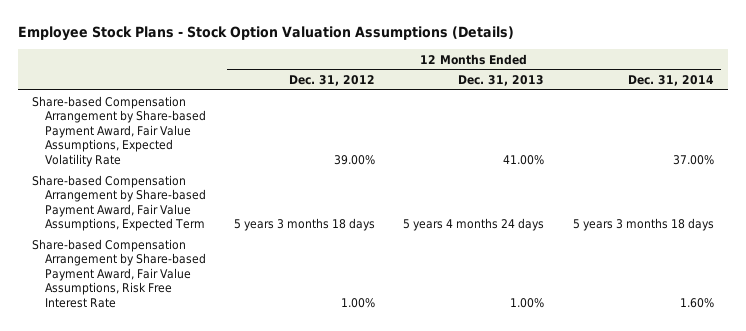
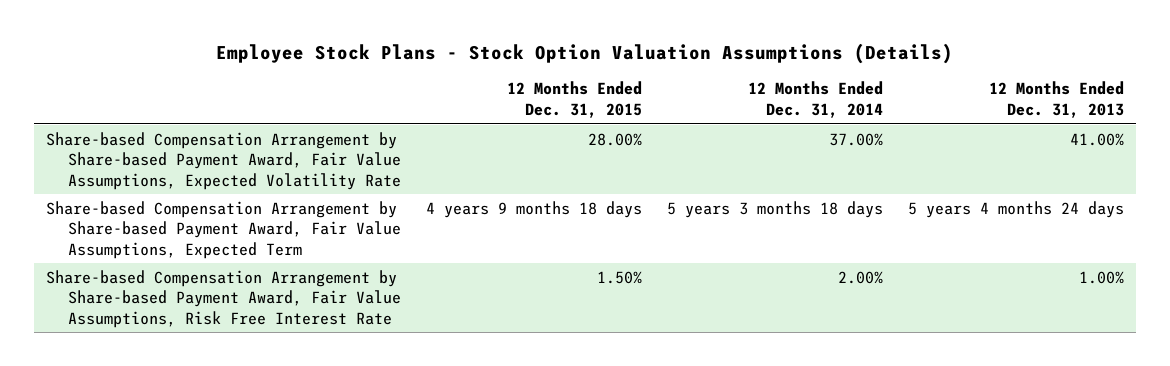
[289,75,376,87] Dec. 31, 2012 -> none
none -> [507,81,643,118] 12 Months Ended Dec. 31, 2015
[679,297,714,308] 1.60% -> [837,270,883,284] 2.00%

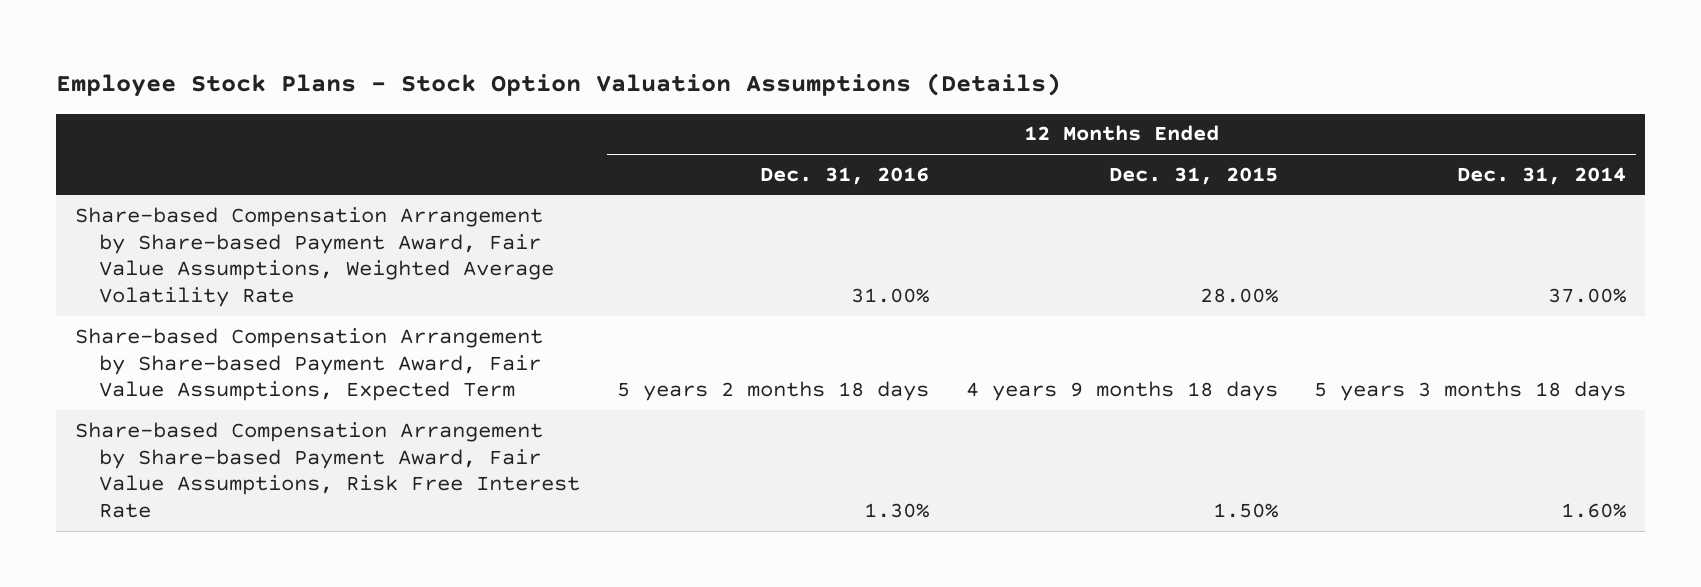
[988,81,1124,118] 12 Months Ended Dec. 31, 2013 -> none
none -> [759,166,929,185] Dec. 31, 2016
[46,131,402,190] Share-based Compensation Arrangement by Share-based Payment Award, Fair Value Assumptions, Expected Volatility Rate -> [74,206,554,307] Share-based Compensation Arrangement by Share-based Payment Award, Fair Value Assumptions, Weighted Average Volatility Rate
[837,270,883,284] 2.00% -> [1561,502,1627,518] 1.60%

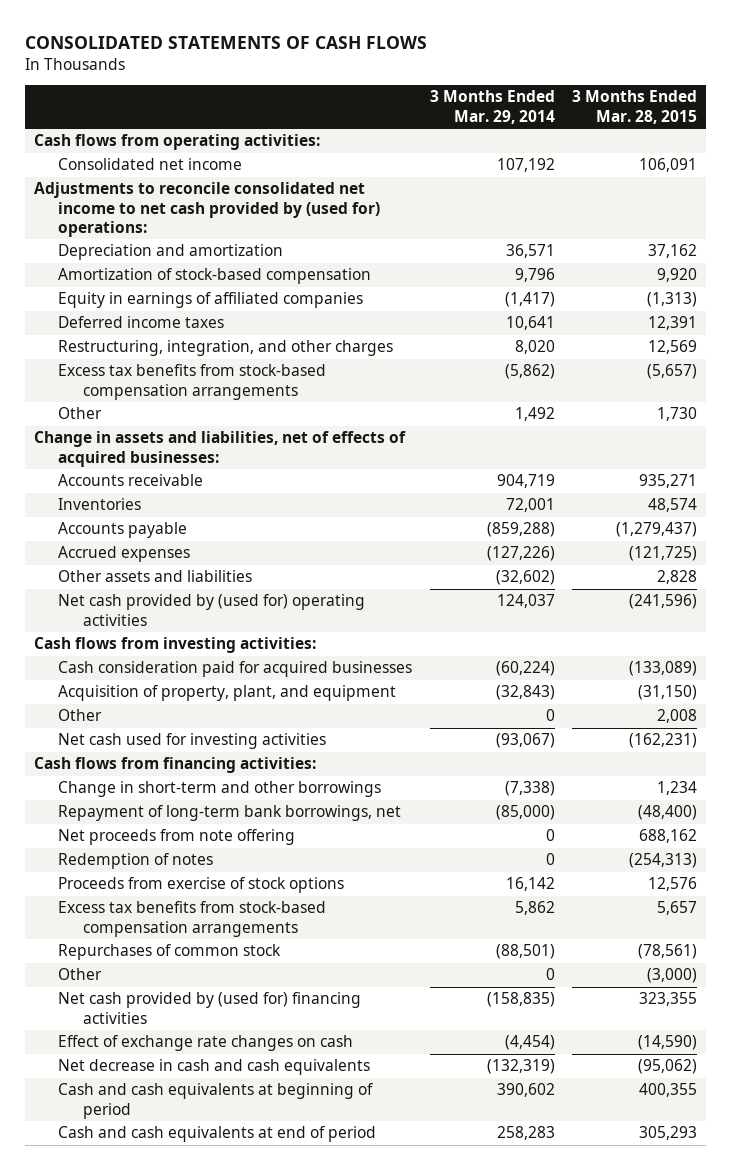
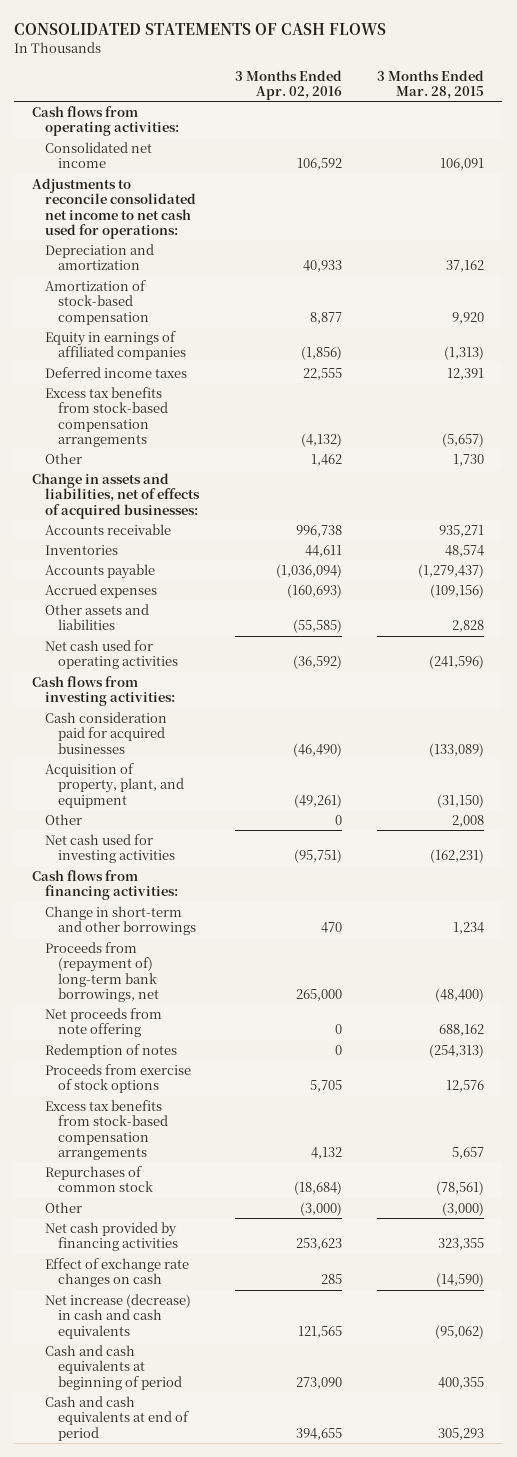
[429,90,555,124] 3 Months Ended Mar. 29, 2014 -> none
none -> [234,69,342,100] 3 Months Ended Apr. 02, 2016
[33,182,381,238] Adjustments to reconcile consolidated net income to net cash provided by (used for) operations: -> [32,177,196,240] Adjustments to reconcile consolidated net income to net cash used for operations:
[58,340,394,357] Restructuring, integration, and other charges -> none
[629,546,698,562] (121,725) -> [430,583,485,598] (109,156)
[58,594,366,626] Net cash provided by (used for) operating activities -> [44,639,178,670] Net cash used for operating activities
[58,805,402,822] Repayment of long-term bank borrowings, net -> [44,941,159,1003] Proceeds from (repayment of) long-term bank borrowings, net
[58,992,362,1024] Net cash provided by (used for) financing activities -> [44,1221,178,1252] Net cash provided by financing activities
[58,1059,371,1076] Net decrease in cash and cash equivalents -> [44,1293,191,1339] Net increase (decrease) in cash and cash equivalents

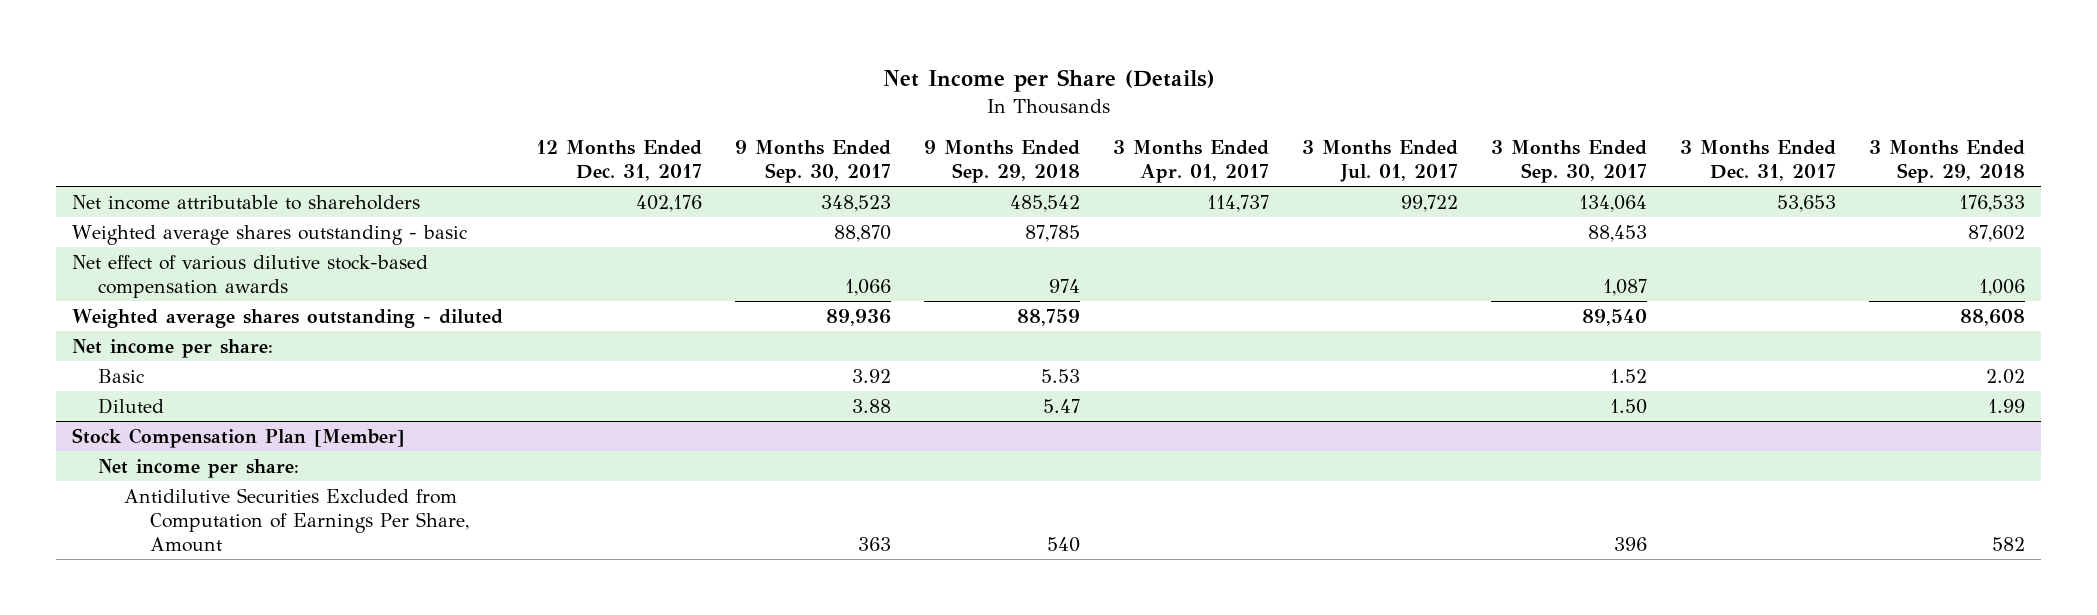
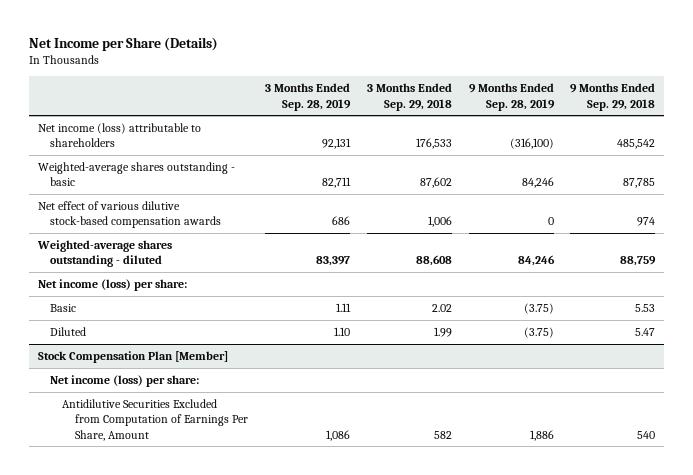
[536,139,703,181] 12 Months Ended Dec. 31, 2017 -> none
[735,139,892,183] 9 Months Ended Sep. 30, 2017 -> none
[1113,139,1270,183] 3 Months Ended Apr. 01, 2017 -> none
[1302,139,1459,182] 3 Months Ended Jul. 01, 2017 -> none
[1490,139,1647,183] 3 Months Ended Sep. 30, 2017 -> none
[1679,139,1836,181] 3 Months Ended Dec. 31, 2017 -> none
none -> [264,83,351,111] 3 Months Ended Sep. 28, 2019
none -> [468,83,555,111] 9 Months Ended Sep. 28, 2019
[72,194,421,210] Net income attributable to shareholders -> [37,122,201,148] Net income (loss) attributable to shareholders
[72,224,468,245] Weighted average shares outstanding - basic -> [37,161,235,187] Weighted-average shares outstanding - basic
[72,308,504,328] Weighted average shares outstanding - diluted -> [36,239,172,268] Weighted-average shares outstanding - diluted
[72,338,274,358] Net income per share: -> [37,278,187,291] Net income (loss) per share:
[98,458,300,478] Net income per share: -> [50,374,200,387] Net income (loss) per share:

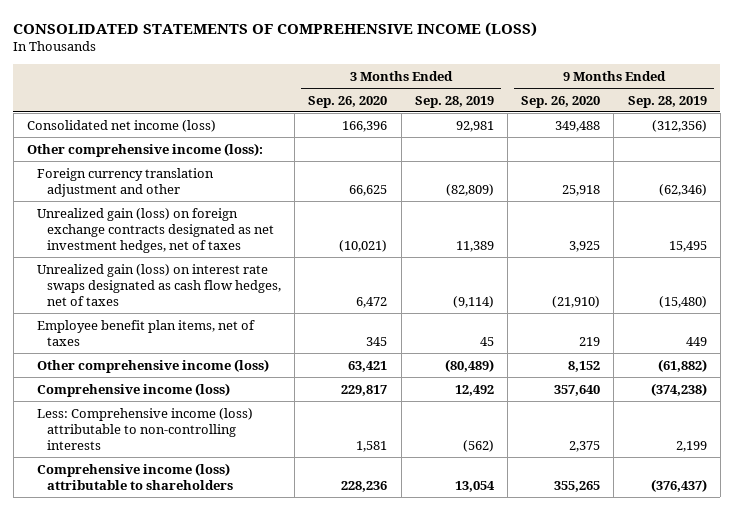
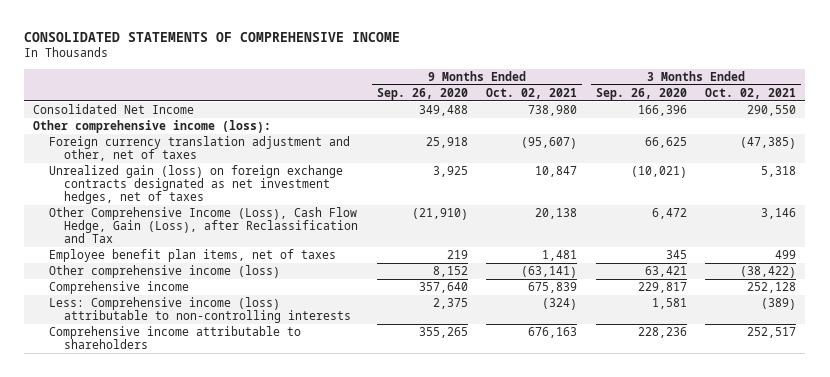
[13,21,538,37] CONSOLIDATED STATEMENTS OF COMPREHENSIVE INCOME (LOSS) -> [24,31,401,42] CONSOLIDATED STATEMENTS OF COMPREHENSIVE INCOME
[414,95,494,108] Sep. 28, 2019 -> none
[627,95,707,108] Sep. 28, 2019 -> none
none -> [486,87,578,99] Oct. 02, 2021
none -> [705,87,797,99] Oct. 02, 2021
[27,119,217,132] Consolidated net income (loss) -> [33,104,195,115] Consolidated Net Income
[36,167,214,197] Foreign currency translation adjustment and other -> [48,136,350,162] Foreign currency translation adjustment and other, net of taxes
[36,263,281,306] Unrealized gain (loss) on interest rate swaps designated as cash flow hedges, net of taxes -> [48,207,358,244] Other Comprehensive Income (Loss), Cash Flow Hedge, Gain (Loss), after Reclassification and Tax
[36,382,230,397] Comprehensive income (loss) -> [48,281,189,295] Comprehensive income
[36,462,233,490] Comprehensive income (loss) attributable to shareholders -> [48,326,301,350] Comprehensive income attributable to shareholders

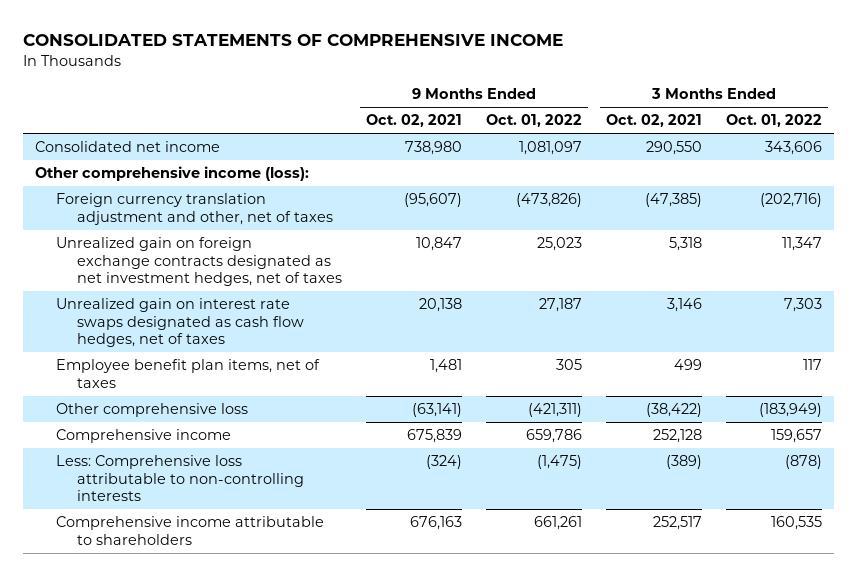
[376,87,468,100] Sep. 26, 2020 -> none
[595,87,687,100] Sep. 26, 2020 -> none
none -> [486,114,583,128] Oct. 01, 2022
none -> [725,114,822,128] Oct. 01, 2022
[33,104,195,115] Consolidated Net Income -> [35,141,221,153] Consolidated net income
[48,165,343,205] Unrealized gain (loss) on foreign exchange contracts designated as net investment hedges, net of taxes -> [56,237,343,287] Unrealized gain on foreign exchange contracts designated as net investment hedges, net of taxes
[48,207,358,244] Other Comprehensive Income (Loss), Cash Flow Hedge, Gain (Loss), after Reclassification and Tax -> [56,298,305,348] Unrealized gain on interest rate swaps designated as cash flow hedges, net of taxes
[48,265,280,279] Other comprehensive income (loss) -> [56,403,249,418] Other comprehensive loss
[48,297,351,324] Less: Comprehensive income (loss) attributable to non-controlling interests -> [56,455,305,502] Less: Comprehensive loss attributable to non-controlling interests

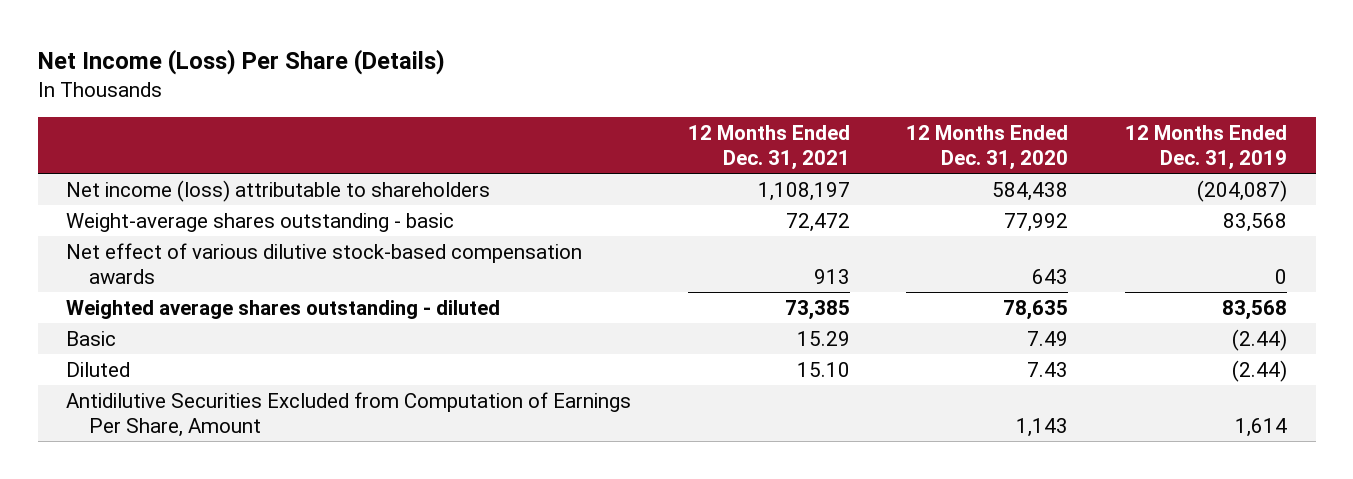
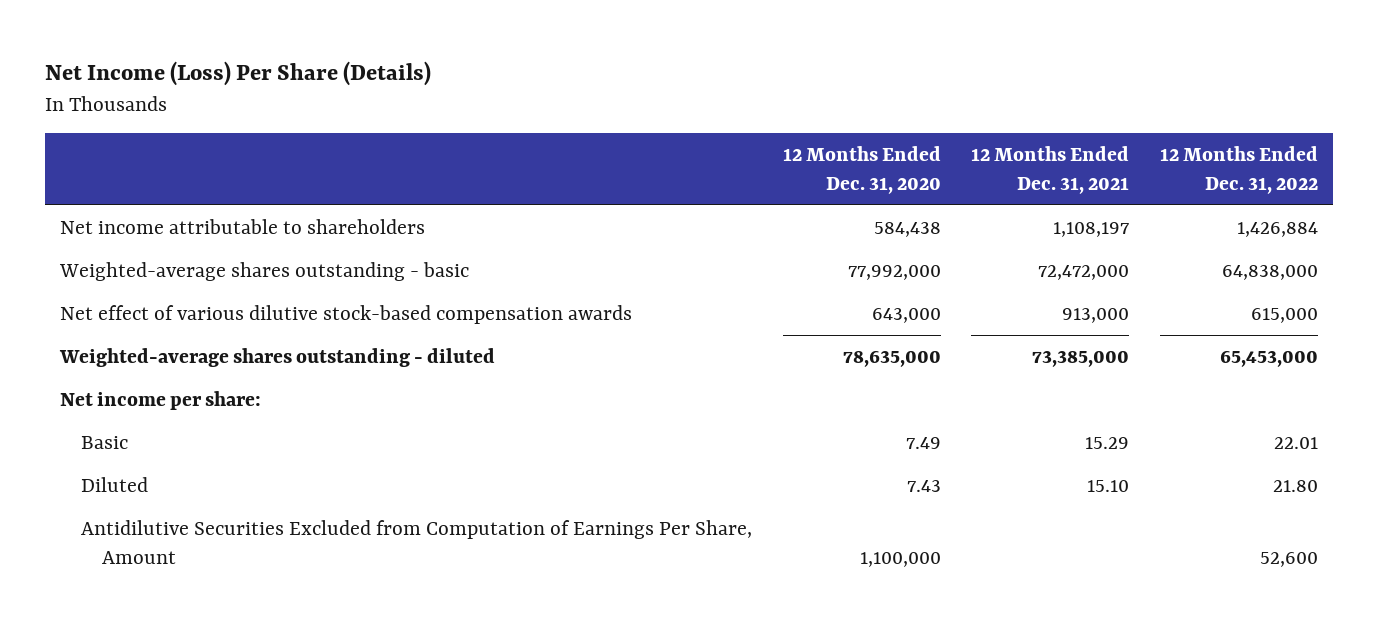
[1125,124,1288,170] 12 Months Ended Dec. 31, 2019 -> none
none -> [1160,145,1319,194] 12 Months Ended Dec. 31, 2022
[66,179,491,202] Net income (loss) attributable to shareholders -> [60,218,426,234] Net income attributable to shareholders
[66,212,455,232] Weight-average shares outstanding - basic -> [59,261,470,281] Weighted-average shares outstanding - basic
[785,212,850,232] 72,472 -> [1038,264,1130,280] 72,472,000
[1004,212,1069,232] 77,992 -> [847,264,941,280] 77,992,000
[813,268,850,284] 913 -> [1062,307,1130,323] 913,000
[1032,268,1069,284] 643 -> [871,307,941,323] 643,000
[66,299,501,319] Weighted average shares outstanding - diluted -> [59,347,496,367] Weighted-average shares outstanding - diluted
[784,299,850,320] 73,385 -> [1032,349,1130,367] 73,385,000
[1003,299,1069,320] 78,635 -> [842,349,941,367] 78,635,000
none -> [60,390,262,410] Net income per share:
[1016,417,1069,437] 1,143 -> [859,551,941,567] 1,100,000

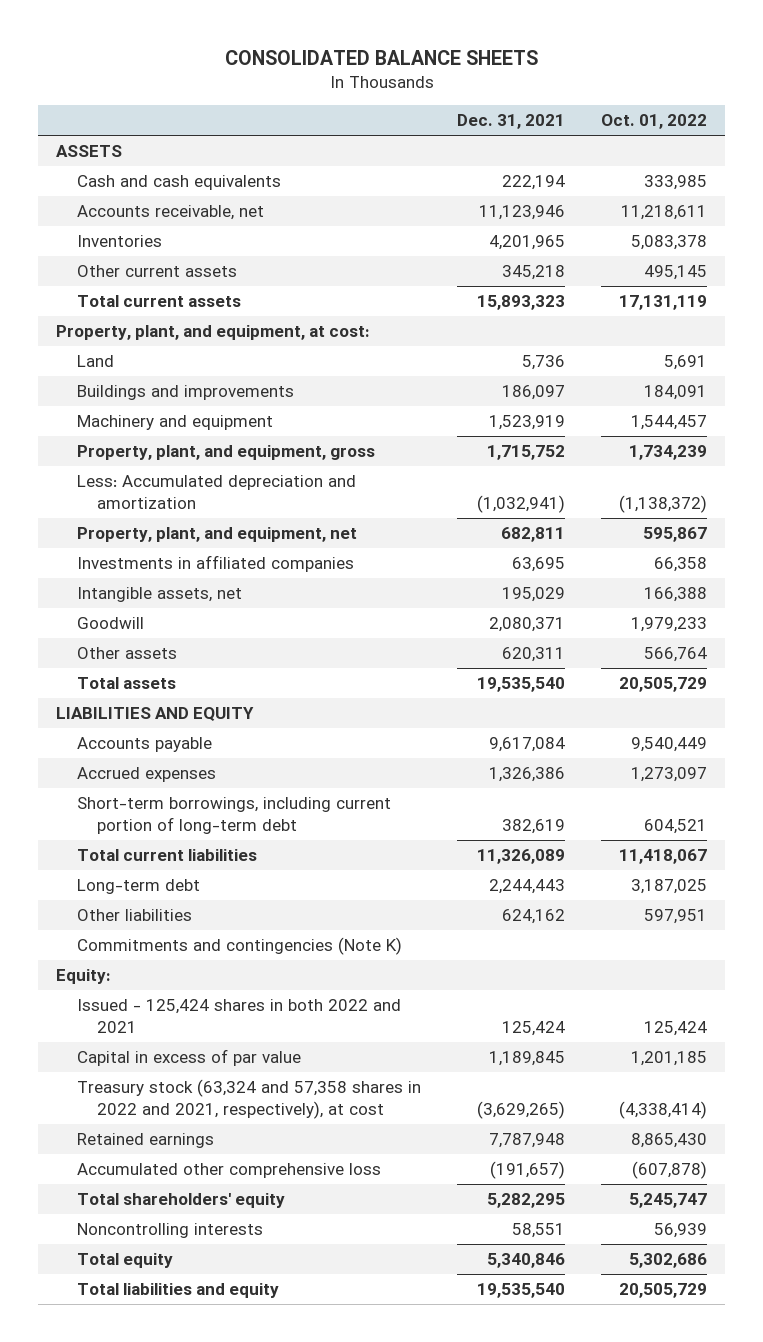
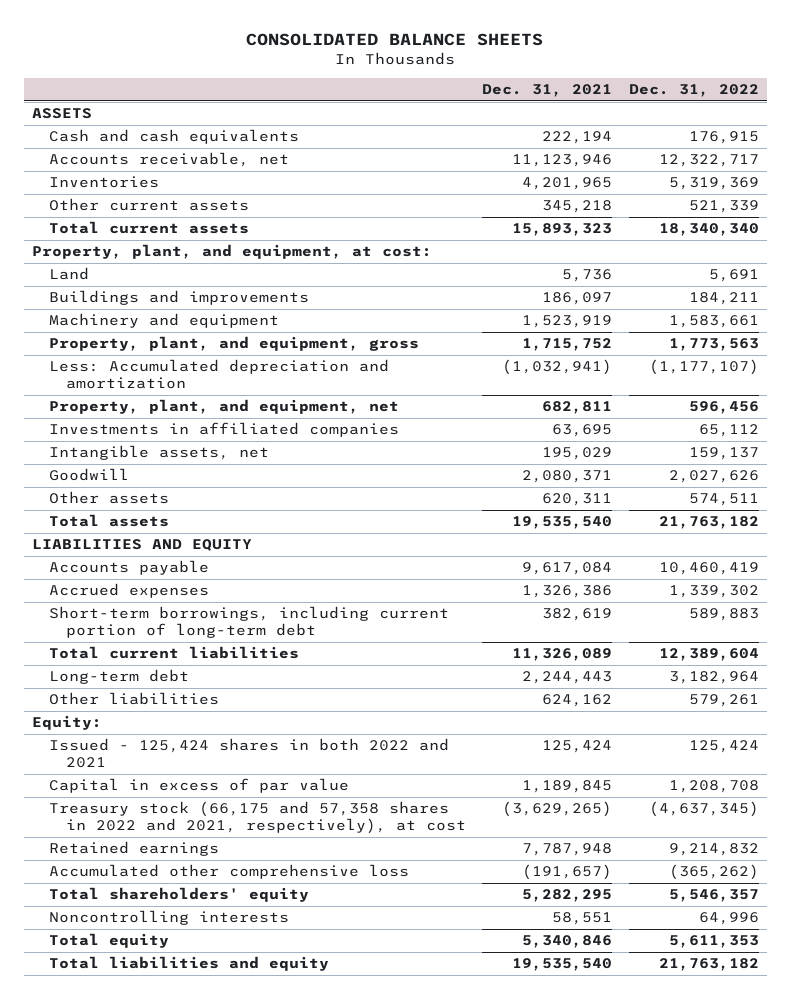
[600,114,707,130] Oct. 01, 2022 -> none
none -> [628,84,759,98] Dec. 31, 2022
[76,937,402,956] Commitments and contingencies (Note K) -> none
[76,1079,421,1120] Treasury stock (63,324 and 57,358 shares in 2022 and 2021, respectively), at cost -> [49,801,467,835] Treasury stock (66,175 and 57,358 shares in 2022 and 2021, respectively), at cost

